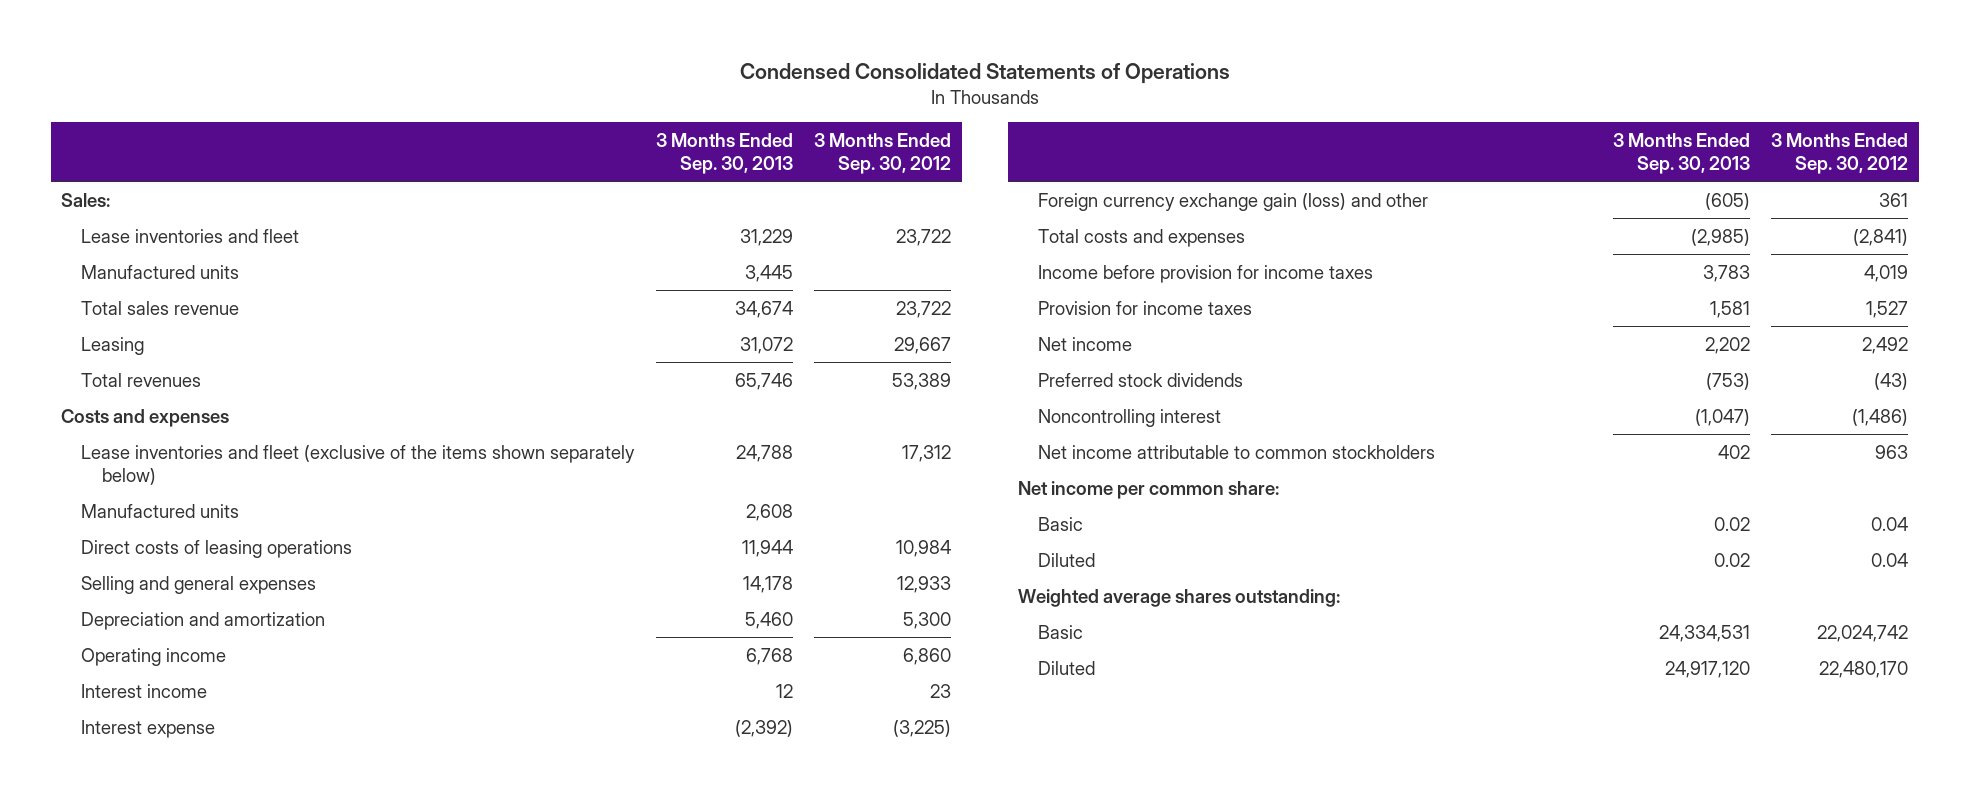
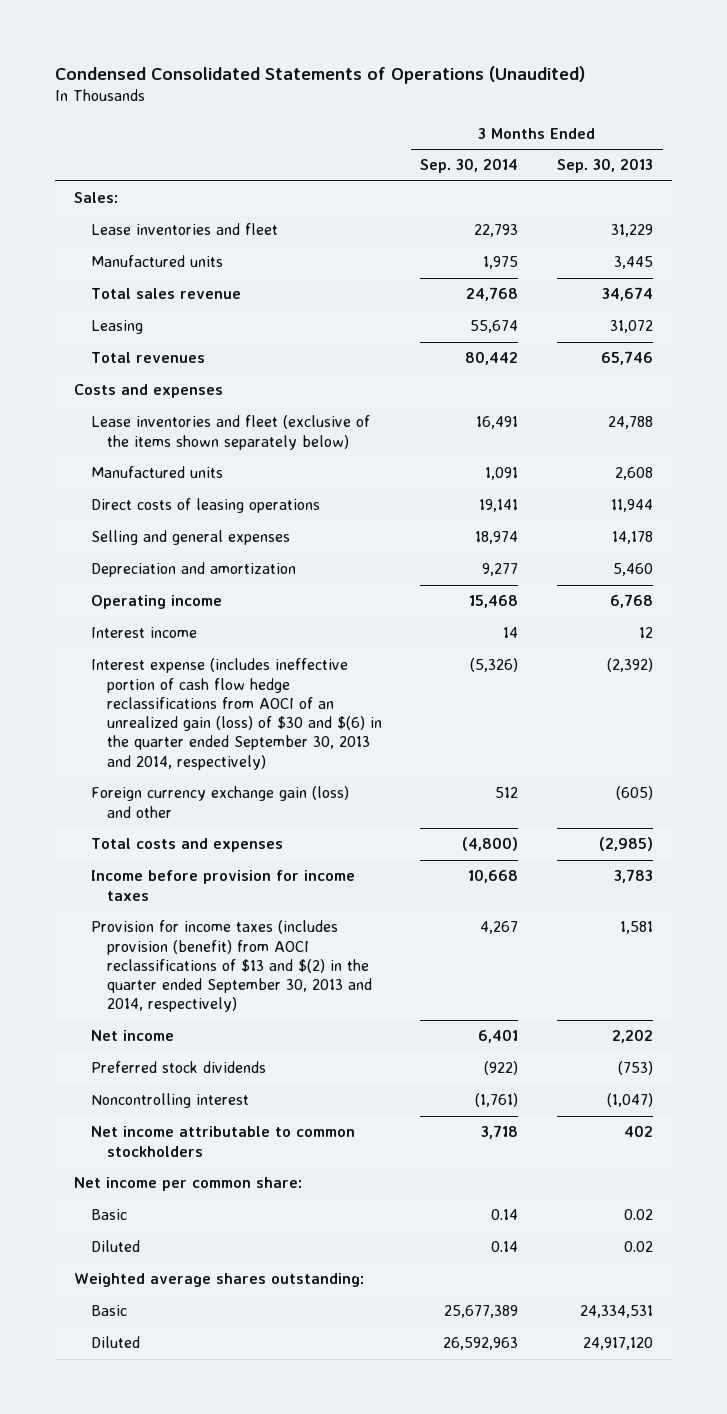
[739,62,1230,84] Condensed Consolidated Statements of Operations -> [55,65,586,84] Condensed Consolidated Statements of Operations (Unaudited)
[814,132,952,174] 3 Months Ended Sep. 30, 2012 -> none
none -> [420,158,519,174] Sep. 30, 2014
[81,719,216,738] Interest expense -> [90,658,382,770] Interest expense (includes ineffective portion of cash flow hedge reclassifications from AOCI of an unrealized gain (loss) of $30 and $(6) in the quarter ended September 30, 2013 and 2014, respectively)
[1038,300,1253,315] Provision for income taxes -> [90,920,372,1013] Provision for income taxes (includes provision (benefit) from AOCI reclassifications of $13 and $(2) in the quarter ended September 30, 2013 and 2014, respectively)

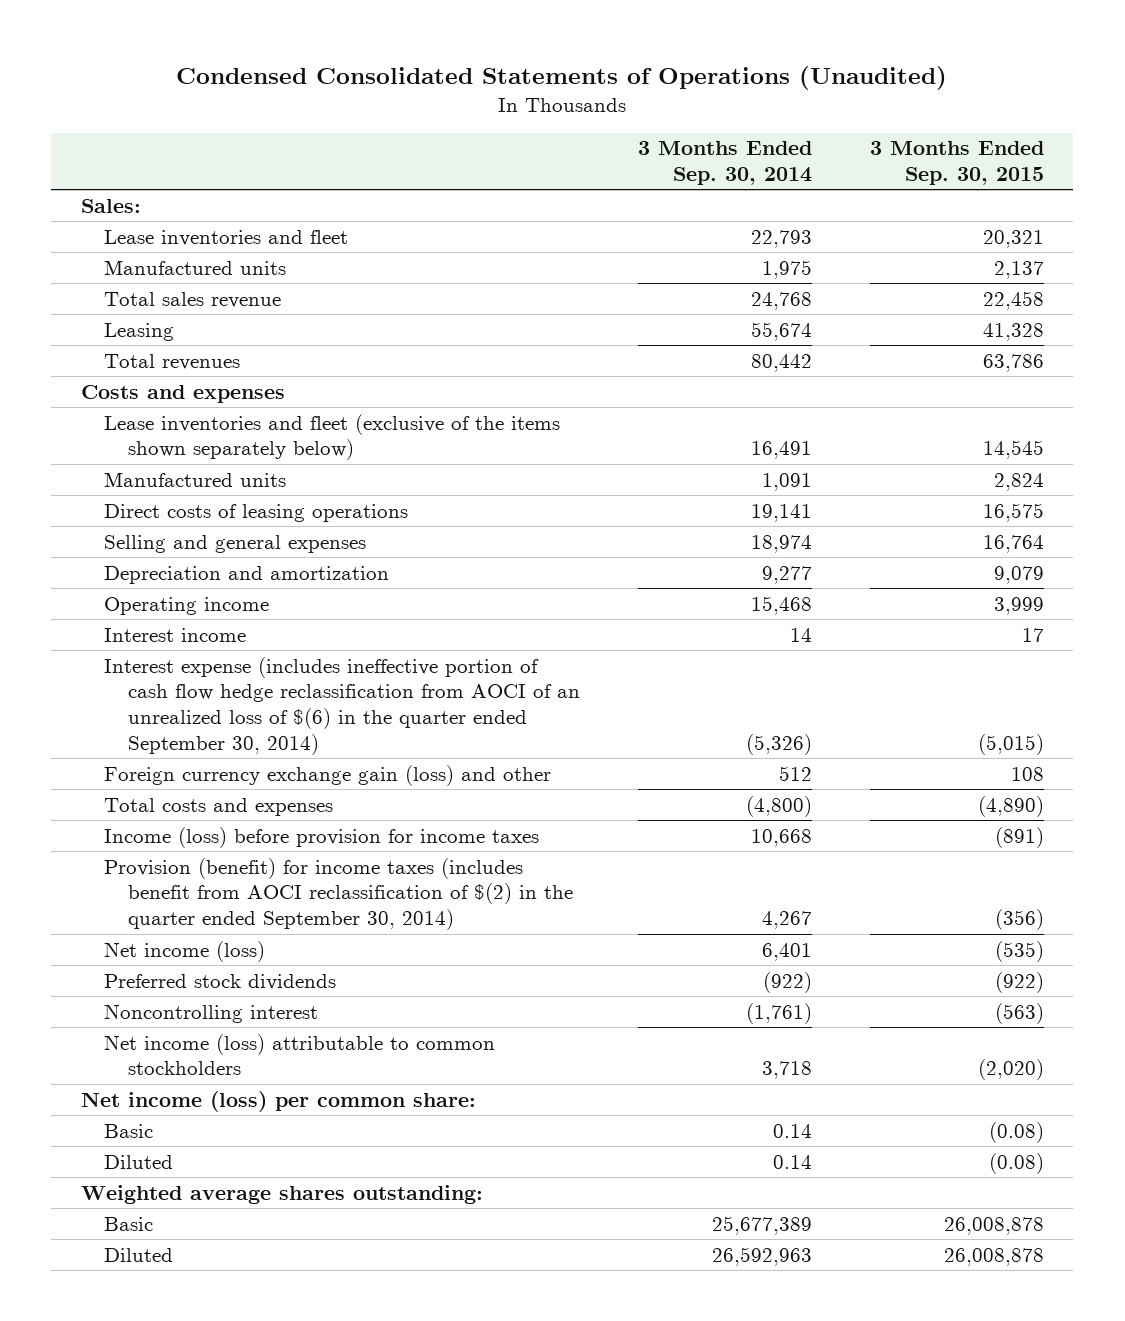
[556,158,653,174] Sep. 30, 2013 -> none
none -> [870,141,1045,186] 3 Months Ended Sep. 30, 2015
[90,658,382,770] Interest expense (includes ineffective portion of cash flow hedge reclassifications from AOCI of an unrealized gain (loss) of $30 and $(6) in the quarter ended September 30, 2013 and 2014, respectively) -> [104,656,580,755] Interest expense (includes ineffective portion of cash flow hedge reclassification from AOCI of an unrealized loss of $(6) in the quarter ended September 30, 2014)
[90,870,355,901] Income before provision for income taxes -> [104,826,540,848] Income (loss) before provision for income taxes
[90,920,372,1013] Provision for income taxes (includes provision (benefit) from AOCI reclassifications of $13 and $(2) in the quarter ended September 30, 2013 and 2014, respectively) -> [104,857,573,931] Provision (benefit) for income taxes (includes benefit from AOCI reclassification of $(2) in the quarter ended September 30, 2014)
[90,1030,174,1042] Net income -> [104,940,266,962] Net income (loss)
[90,1126,355,1157] Net income attributable to common stockholders -> [104,1033,496,1076] Net income (loss) attributable to common stockholders
[74,1177,303,1192] Net income per common share: -> [80,1090,476,1112] Net income (loss) per common share:

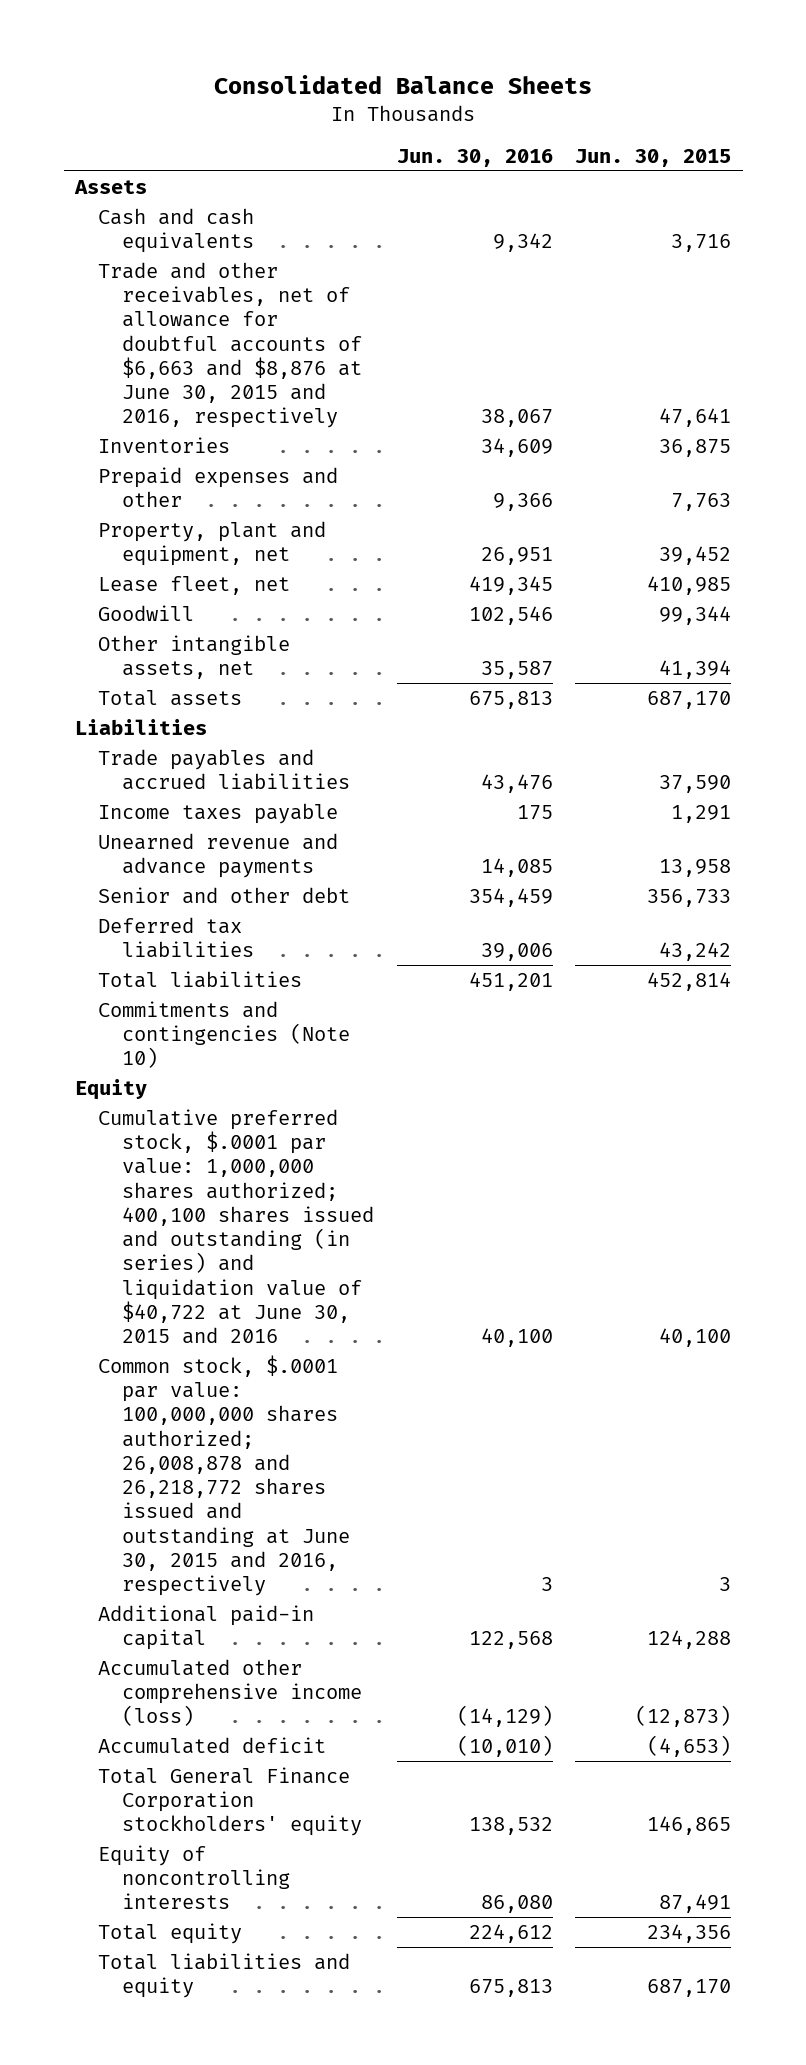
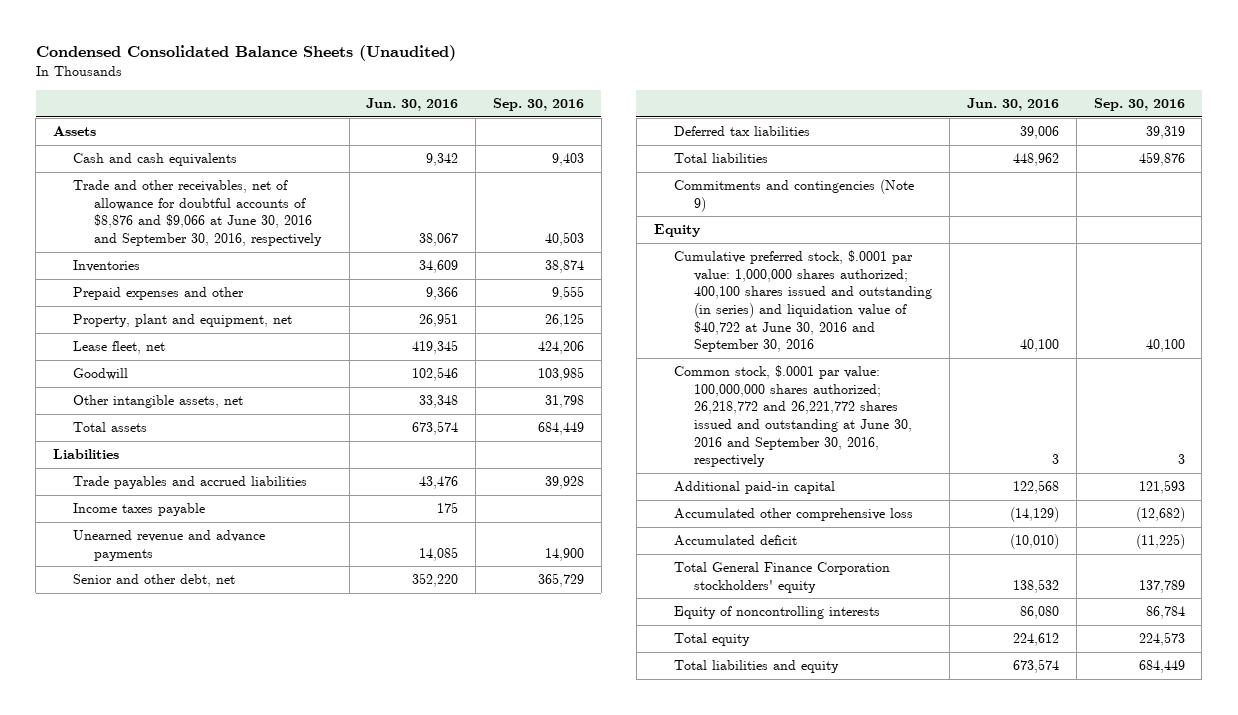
[214,75,593,95] Consolidated Balance Sheets -> [35,45,456,62] Condensed Consolidated Balance Sheets (Unaudited)
[575,148,732,167] Jun. 30, 2015 -> none
none -> [493,98,585,112] Sep. 30, 2016
[98,261,363,429] Trade and other receivables, net of allowance for doubtful accounts of $6,663 and $8,876 at June 30, 2015 and 2016, respectively -> [73,180,322,247] Trade and other receivables, net of allowance for doubtful accounts of $8,876 and $9,066 at June 30, 2016 and September 30, 2016, respectively
[480,661,553,680] 35,587 -> [419,395,459,409] 33,348
[468,690,553,709] 675,813 -> [412,421,459,436] 673,574
[98,886,351,904] Senior and other debt -> [73,574,236,588] Senior and other debt, net
[468,887,553,907] 354,459 -> [412,573,459,588] 352,220
[468,971,553,991] 451,201 -> [1012,153,1059,167] 448,962
[98,1000,351,1069] Commitments and contingencies (Note 10) -> [673,179,914,212] Commitments and contingencies (Note 9)
[98,1108,375,1345] Cumulative preferred stock, $.0001 par value: 1,000,000 shares authorized; 400,100 shares issued and outstanding (in series) and liquidation value of $40,722 at June 30, 2015 and 2016 -> [673,250,933,353] Cumulative preferred stock, $.0001 par value: 1,000,000 shares authorized; 400,100 shares issued and outstanding (in series) and liquidation value of $40,722 at June 30, 2016 and September 30, 2016
[98,1354,351,1597] Common stock, $.0001 par value: 100,000,000 shares authorized; 26,008,878 and 26,218,772 shares issued and outstanding at June 30, 2015 and 2016, respectively -> [673,365,913,468] Common stock, $.0001 par value: 100,000,000 shares authorized; 26,218,772 and 26,221,772 shares issued and outstanding at June 30, 2016 and September 30, 2016, respectively
[98,1658,363,1727] Accumulated other comprehensive income (loss) -> [673,508,913,522] Accumulated other comprehensive loss
[468,1979,553,1998] 675,813 -> [1012,659,1059,674] 673,574

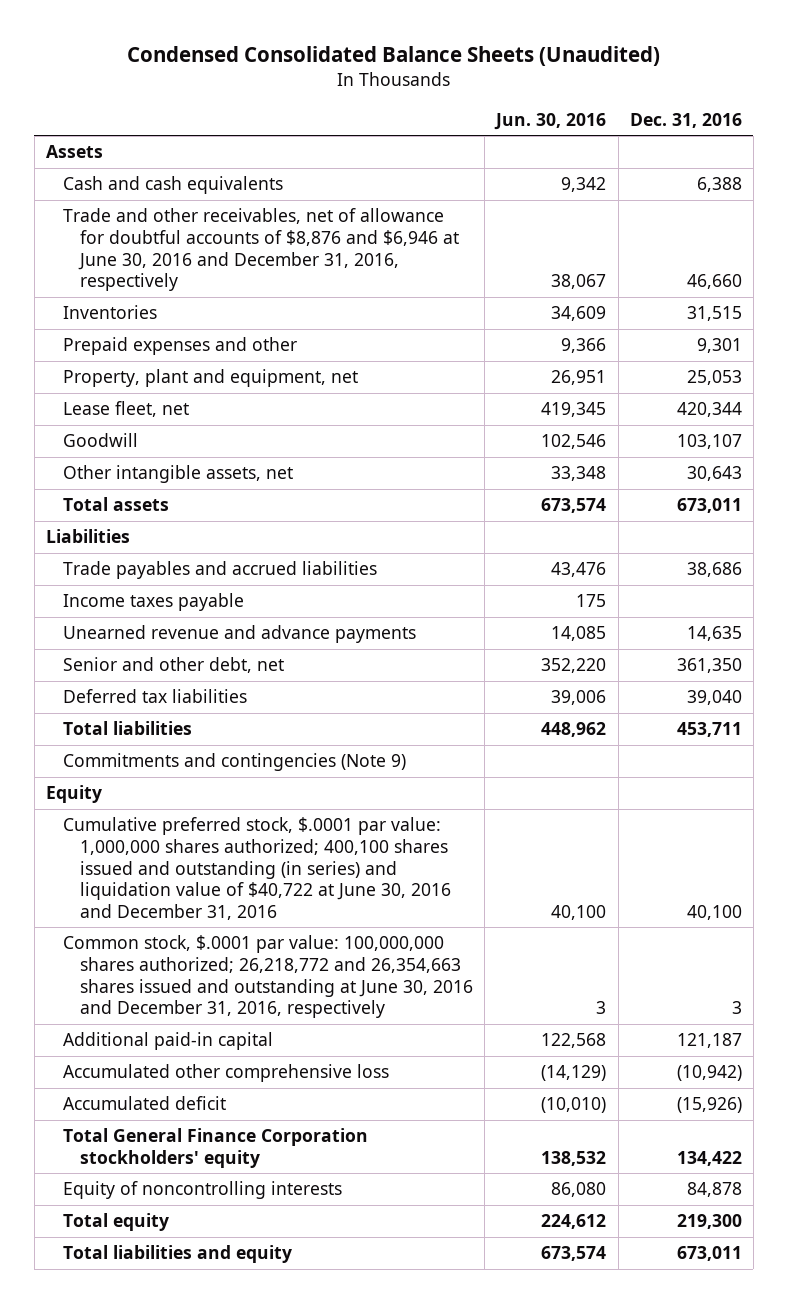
[493,98,585,112] Sep. 30, 2016 -> none
none -> [629,112,742,128] Dec. 31, 2016
[73,180,322,247] Trade and other receivables, net of allowance for doubtful accounts of $8,876 and $9,066 at June 30, 2016 and September 30, 2016, respectively -> [63,208,460,292] Trade and other receivables, net of allowance for doubtful accounts of $8,876 and $6,946 at June 30, 2016 and December 31, 2016, respectively
[673,250,933,353] Cumulative preferred stock, $.0001 par value: 1,000,000 shares authorized; 400,100 shares issued and outstanding (in series) and liquidation value of $40,722 at June 30, 2016 and September 30, 2016 -> [63,817,452,920] Cumulative preferred stock, $.0001 par value: 1,000,000 shares authorized; 400,100 shares issued and outstanding (in series) and liquidation value of $40,722 at June 30, 2016 and December 31, 2016
[673,365,913,468] Common stock, $.0001 par value: 100,000,000 shares authorized; 26,218,772 and 26,221,772 shares issued and outstanding at June 30, 2016 and September 30, 2016, respectively -> [63,935,474,1019] Common stock, $.0001 par value: 100,000,000 shares authorized; 26,218,772 and 26,354,663 shares issued and outstanding at June 30, 2016 and December 31, 2016, respectively

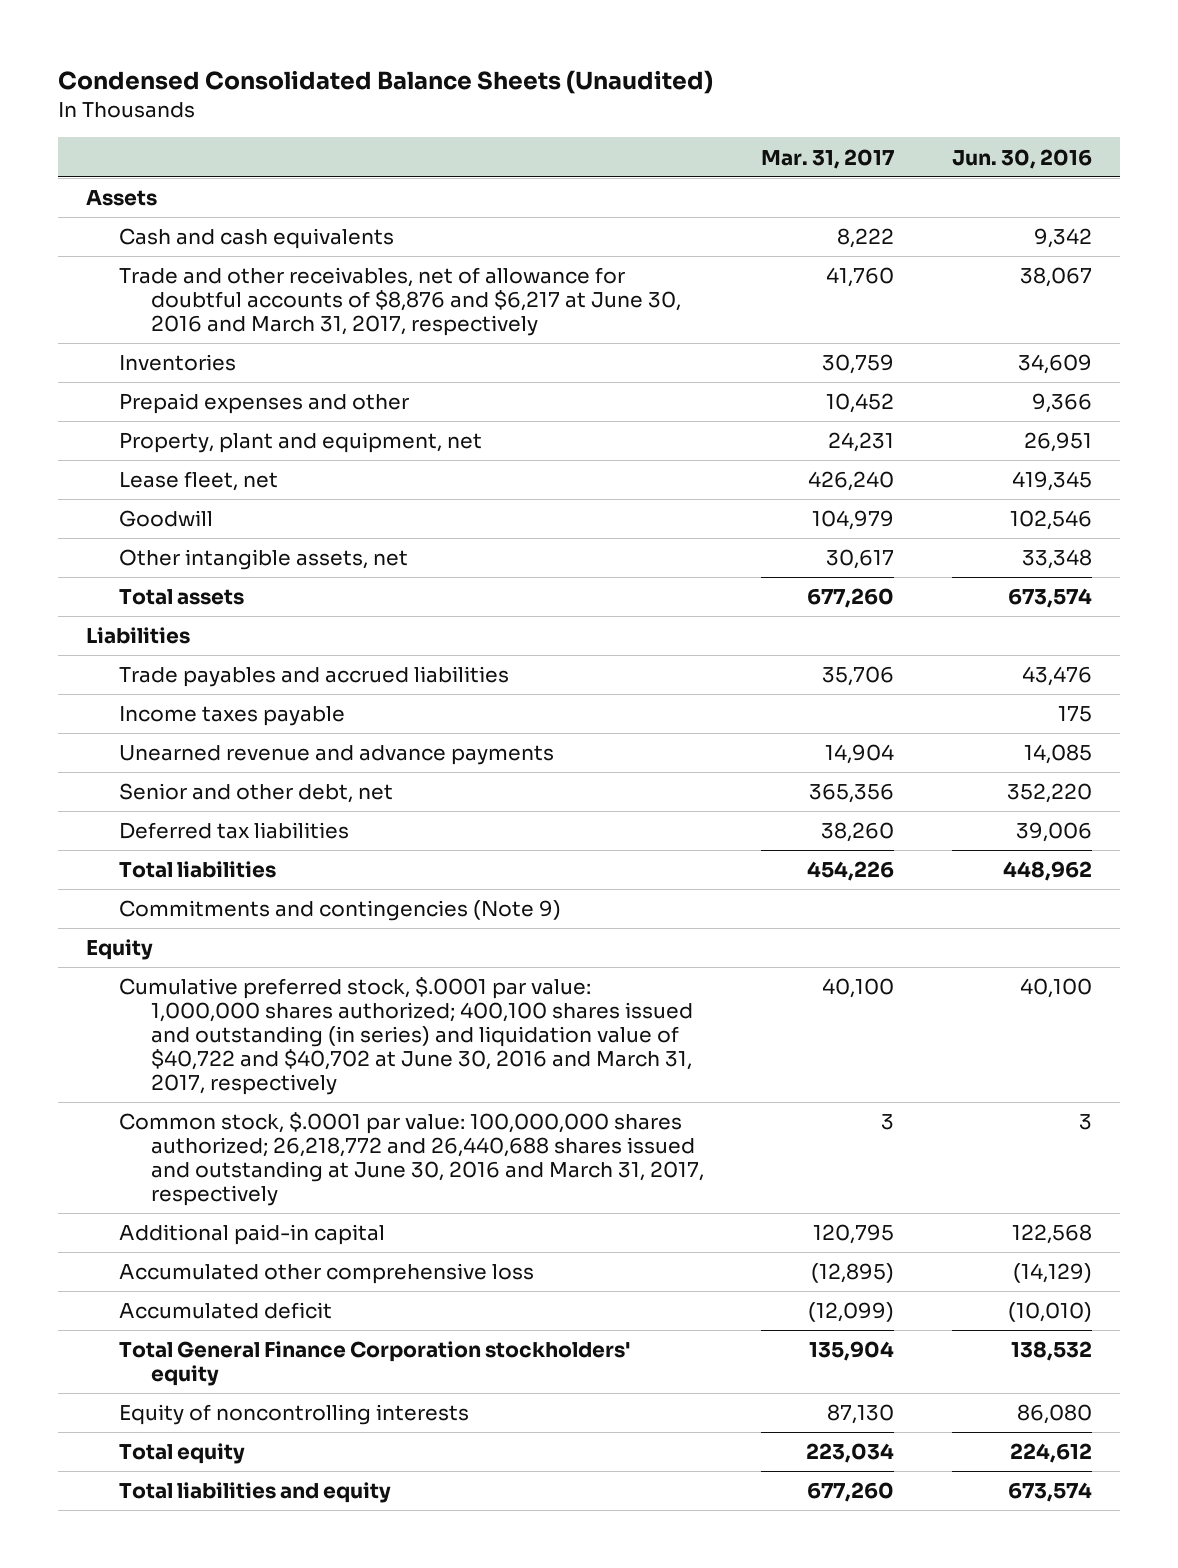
[629,112,742,128] Dec. 31, 2016 -> none
none -> [761,148,895,169] Mar. 31, 2017
[63,208,460,292] Trade and other receivables, net of allowance for doubtful accounts of $8,876 and $6,946 at June 30, 2016 and December 31, 2016, respectively -> [118,267,682,336] Trade and other receivables, net of allowance for doubtful accounts of $8,876 and $6,217 at June 30, 2016 and March 31, 2017, respectively
[63,817,452,920] Cumulative preferred stock, $.0001 par value: 1,000,000 shares authorized; 400,100 shares issued and outstanding (in series) and liquidation value of $40,722 at June 30, 2016 and December 31, 2016 -> [118,977,694,1095] Cumulative preferred stock, $.0001 par value: 1,000,000 shares authorized; 400,100 shares issued and outstanding (in series) and liquidation value of $40,722 and $40,702 at June 30, 2016 and March 31, 2017, respectively
[63,935,474,1019] Common stock, $.0001 par value: 100,000,000 shares authorized; 26,218,772 and 26,354,663 shares issued and outstanding at June 30, 2016 and December 31, 2016, respectively -> [118,1112,705,1206] Common stock, $.0001 par value: 100,000,000 shares authorized; 26,218,772 and 26,440,688 shares issued and outstanding at June 30, 2016 and March 31, 2017, respectively

